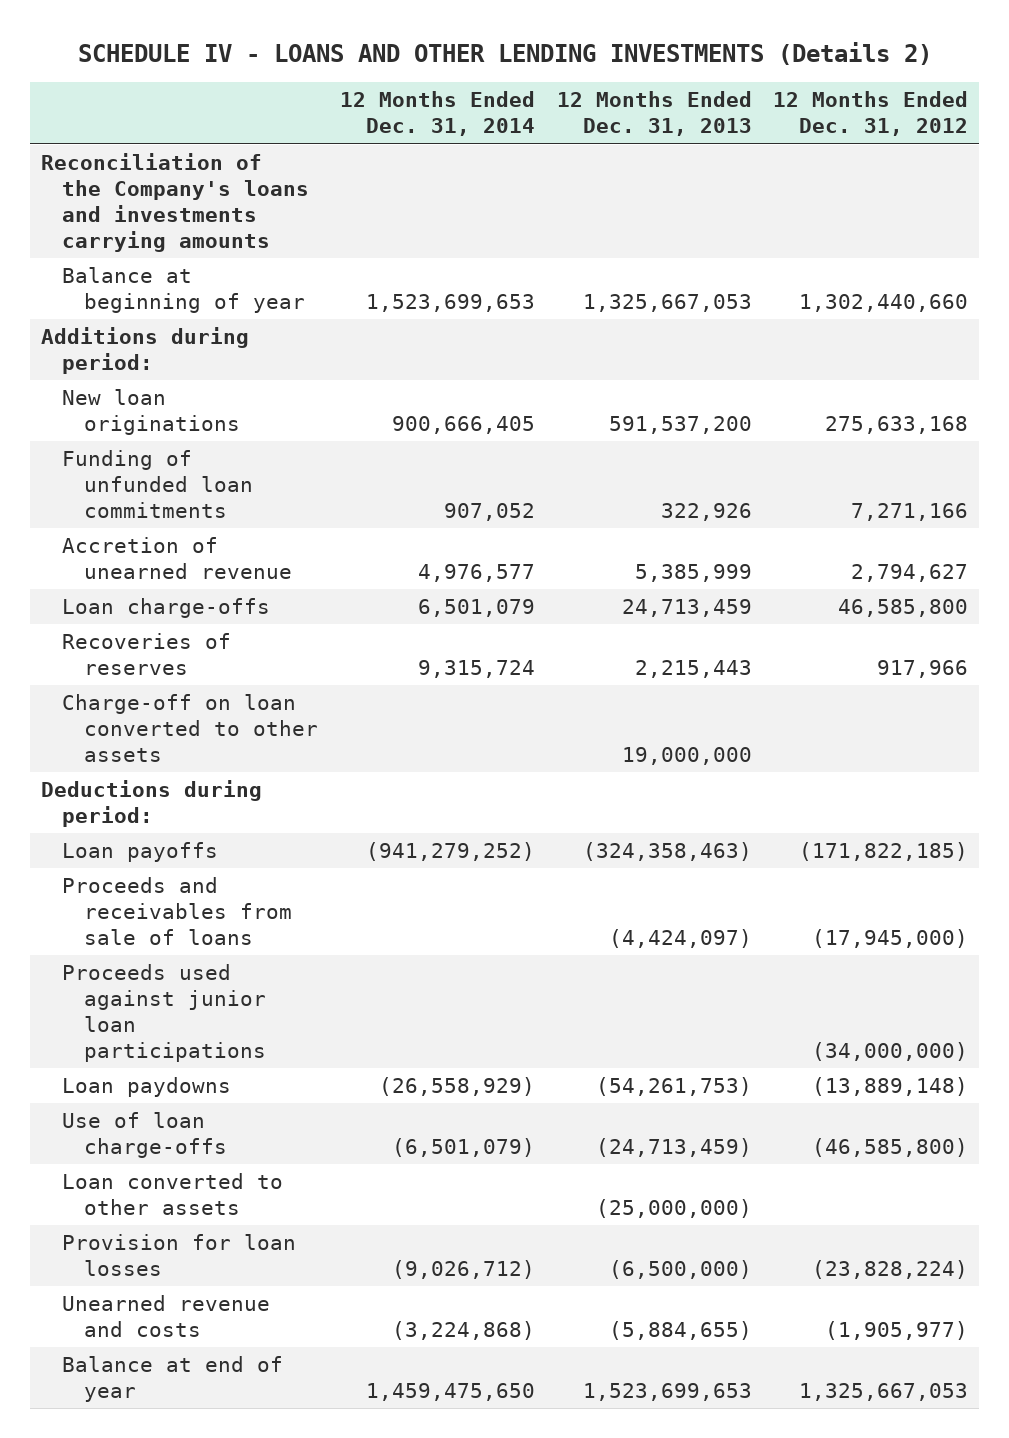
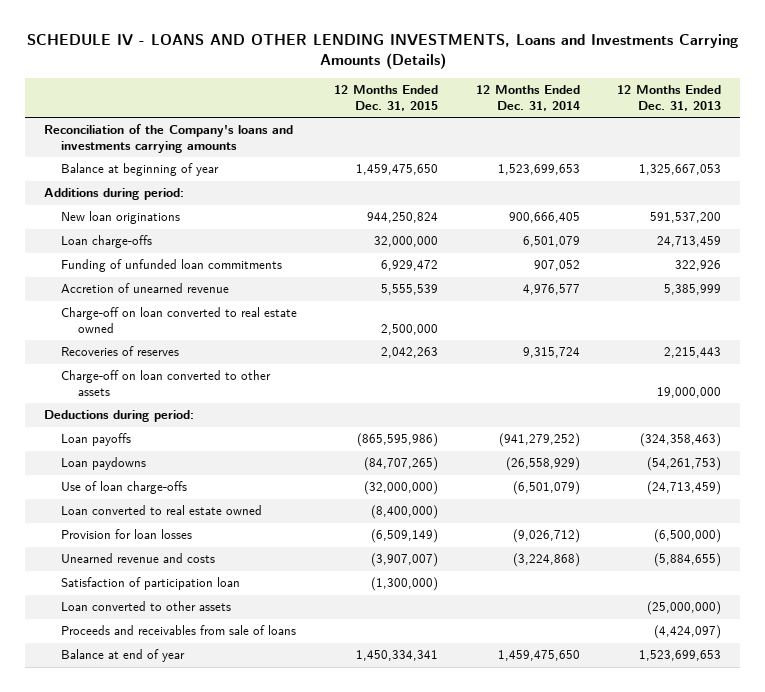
[77,41,932,65] SCHEDULE IV - LOANS AND OTHER LENDING INVESTMENTS (Details 2) -> [26,34,738,70] SCHEDULE IV - LOANS AND OTHER LENDING INVESTMENTS, Loans and Investments Carrying Amounts (Details)
[773,91,969,137] 12 Months Ended Dec. 31, 2012 -> none
none -> [334,85,439,111] 12 Months Ended Dec. 31, 2015
[62,598,271,619] Loan charge-offs -> [61,235,153,249] Loan charge-offs
none -> [61,307,298,334] Charge-off on loan converted to real estate owned
[62,964,266,1062] Proceeds used against junior loan participations -> none
none -> [61,505,263,516] Loan converted to real estate owned
none -> [61,577,241,591] Satisfaction of participation loan
[62,1173,284,1216] Loan converted to other assets -> [61,601,232,612] Loan converted to other assets
[62,877,292,946] Proceeds and receivables from sale of loans -> [61,625,297,636] Proceeds and receivables from sale of loans

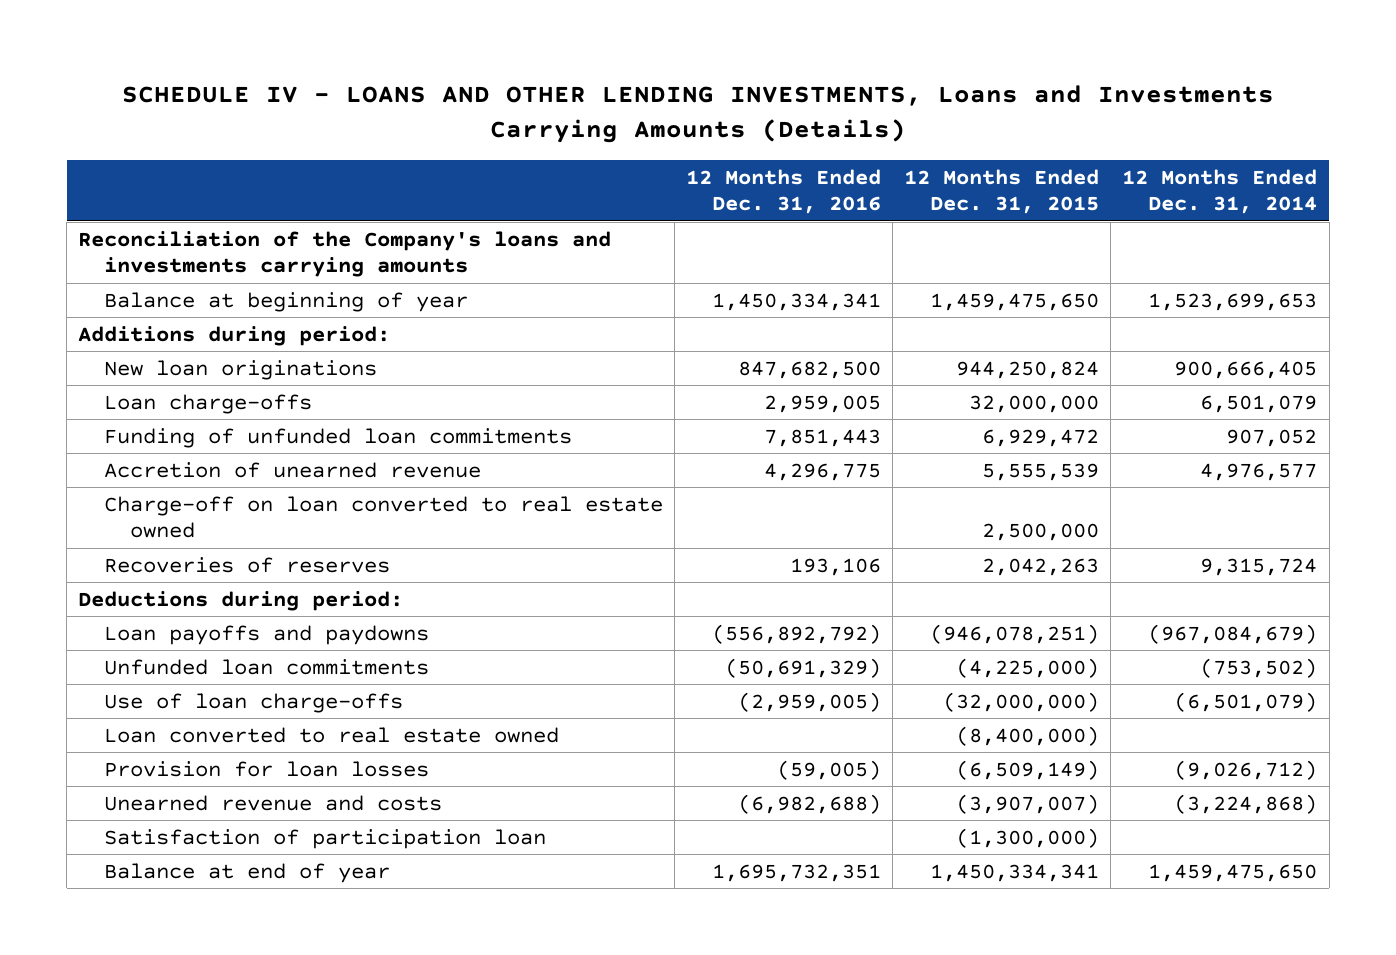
[617,85,722,111] 12 Months Ended Dec. 31, 2013 -> none
none -> [686,168,882,215] 12 Months Ended Dec. 31, 2016
[61,370,272,397] Charge-off on loan converted to other assets -> none
[61,457,147,471] Loan paydowns -> none
[61,433,132,447] Loan payoffs -> [103,624,429,645] Loan payoffs and paydowns
[357,433,439,448] (865,595,986) -> [930,623,1100,644] (946,078,251)
[498,433,580,448] (941,279,252) -> [1148,623,1318,644] (967,084,679)
none -> [103,658,429,675] Unfunded loan commitments
[61,601,232,612] Loan converted to other assets -> none
[61,625,297,636] Proceeds and receivables from sale of loans -> none

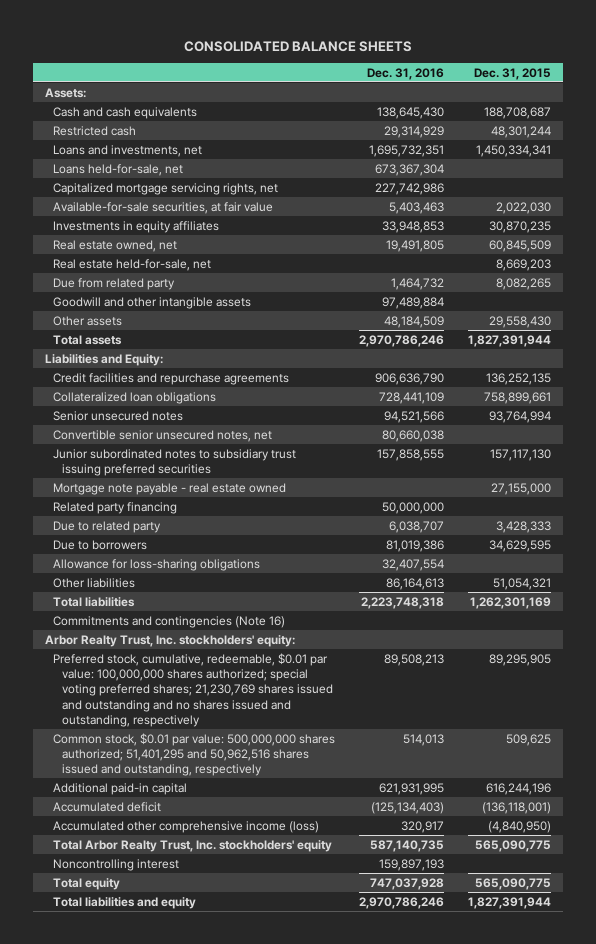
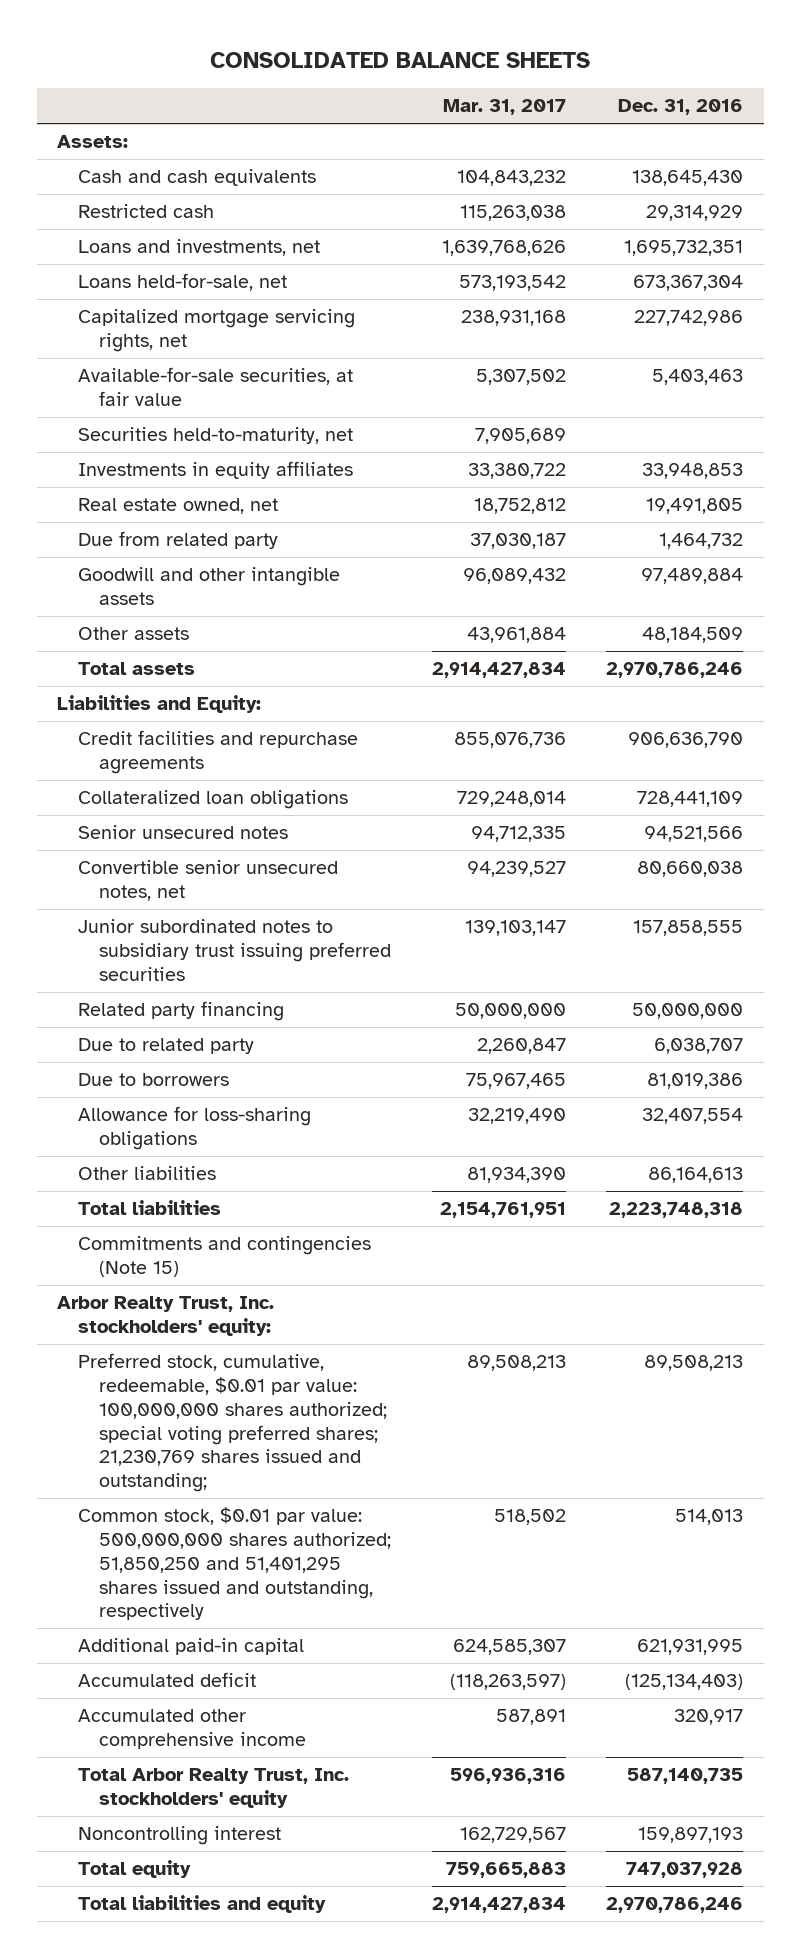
[473,67,551,80] Dec. 31, 2015 -> none
none -> [442,99,566,116] Mar. 31, 2017
none -> [77,427,353,445] Securities held-to-maturity, net
[53,258,212,271] Real estate held-for-sale, net -> none
[53,482,287,495] Mortgage note payable - real estate owned -> none
[53,615,286,628] Commitments and contingencies (Note 16) -> [77,1236,371,1278] Commitments and contingencies (Note 15)
[53,652,333,728] Preferred stock, cumulative, redeemable, $0.01 par value: 100,000,000 shares authorized; special voting preferred shares; 21,230,769 shares issued and outstanding and no shares issued and outstanding, respectively -> [77,1353,387,1493] Preferred stock, cumulative, redeemable, $0.01 par value: 100,000,000 shares authorized; special voting preferred shares; 21,230,769 shares issued and outstanding;
[53,732,336,777] Common stock, $0.01 par value: 500,000,000 shares authorized; 51,401,295 and 50,962,516 shares issued and outstanding, respectively -> [77,1507,391,1621] Common stock, $0.01 par value: 500,000,000 shares authorized; 51,850,250 and 51,401,295 shares issued and outstanding, respectively
[53,820,320,833] Accumulated other comprehensive income (loss) -> [77,1709,306,1750] Accumulated other comprehensive income

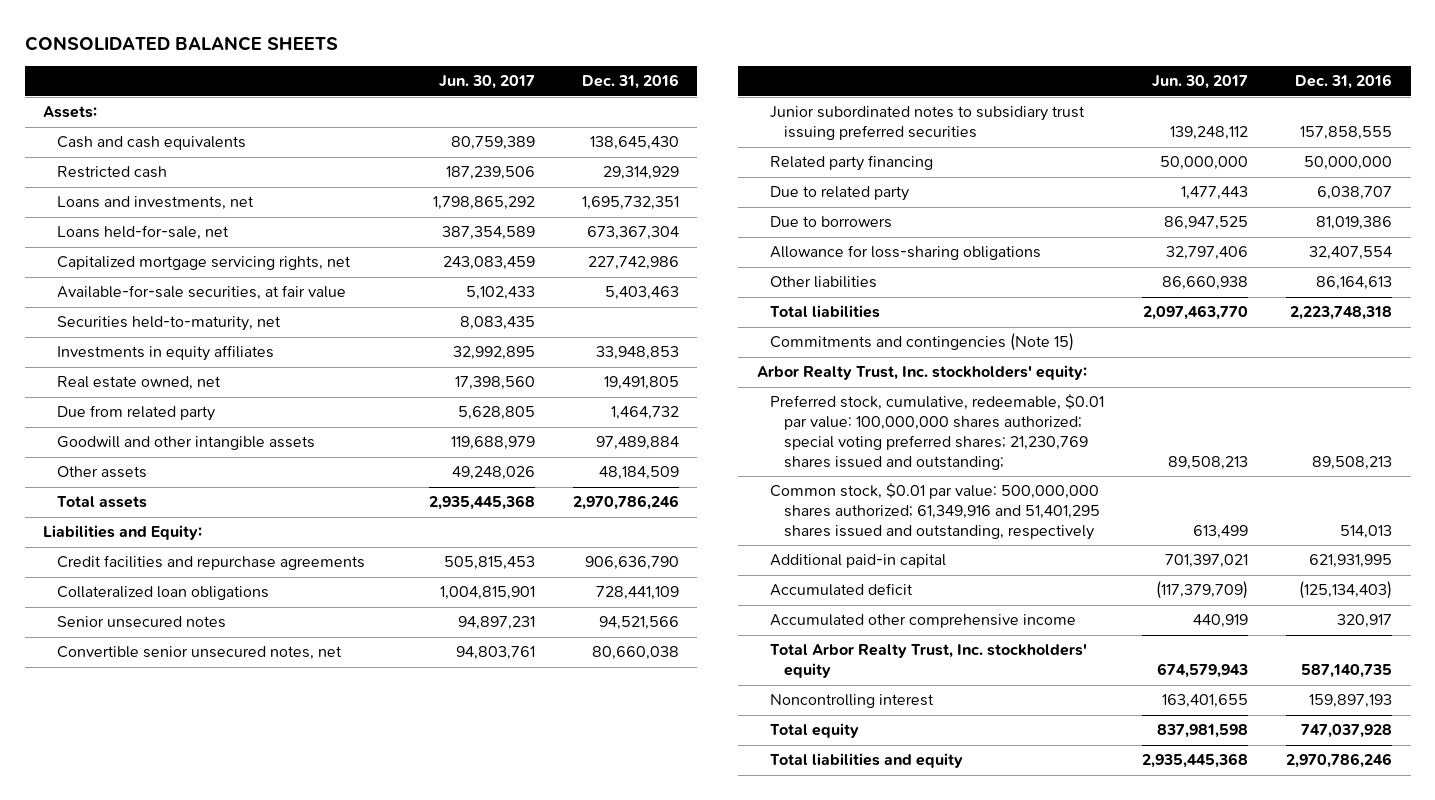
[442,99,566,116] Mar. 31, 2017 -> none
none -> [438,75,535,90] Jun. 30, 2017
[77,1507,391,1621] Common stock, $0.01 par value: 500,000,000 shares authorized; 51,850,250 and 51,401,295 shares issued and outstanding, respectively -> [770,483,1100,540] Common stock, $0.01 par value: 500,000,000 shares authorized; 61,349,916 and 51,401,295 shares issued and outstanding, respectively

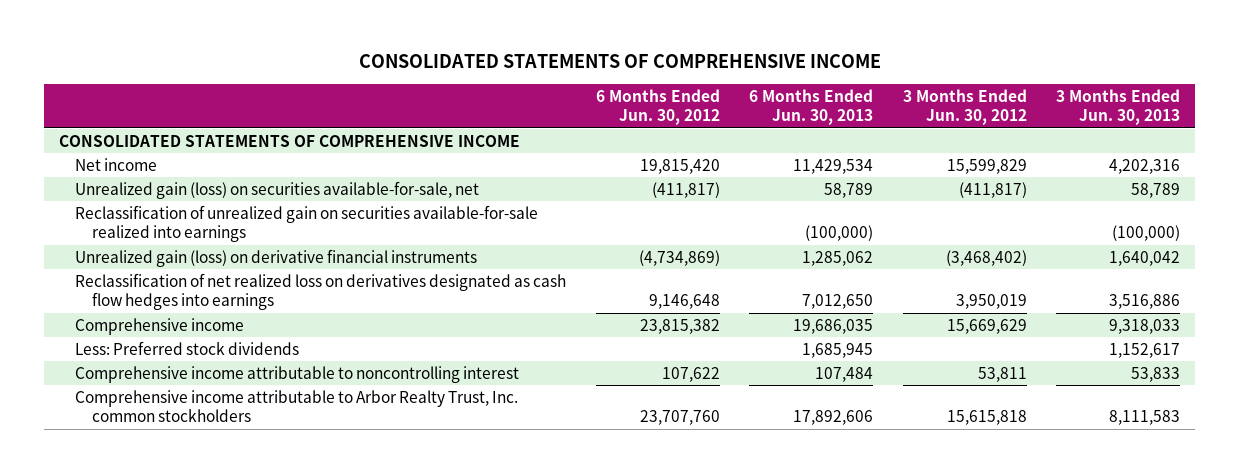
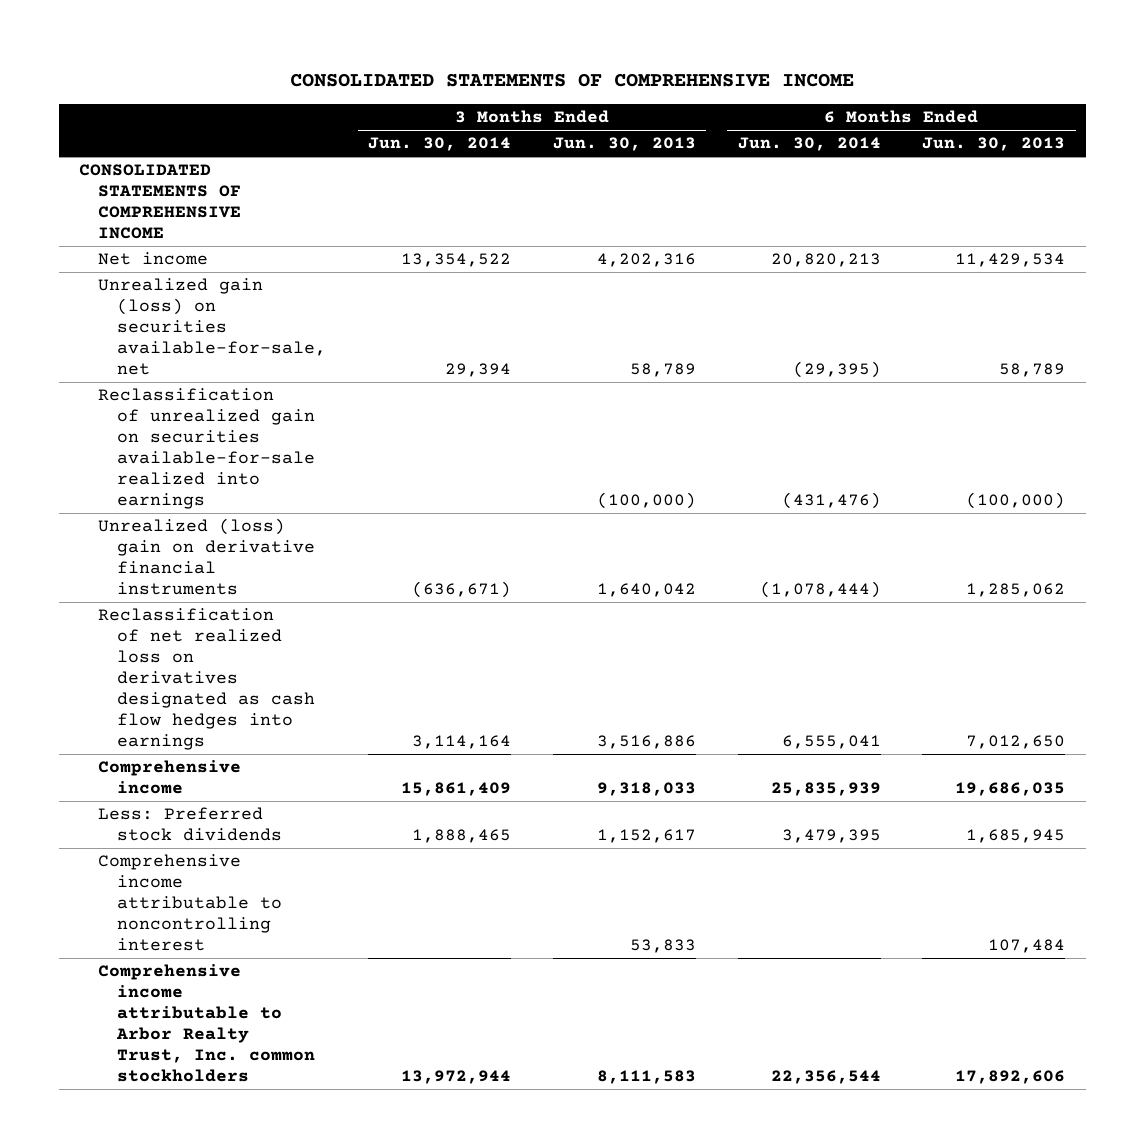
[595,88,720,126] 6 Months Ended Jun. 30, 2012 -> none
[902,88,1027,126] 3 Months Ended Jun. 30, 2012 -> none
none -> [368,137,512,152] Jun. 30, 2014
none -> [737,137,881,152] Jun. 30, 2014
[75,248,478,267] Unrealized gain (loss) on derivative financial instruments -> [98,518,316,596] Unrealized (loss) gain on derivative financial instruments

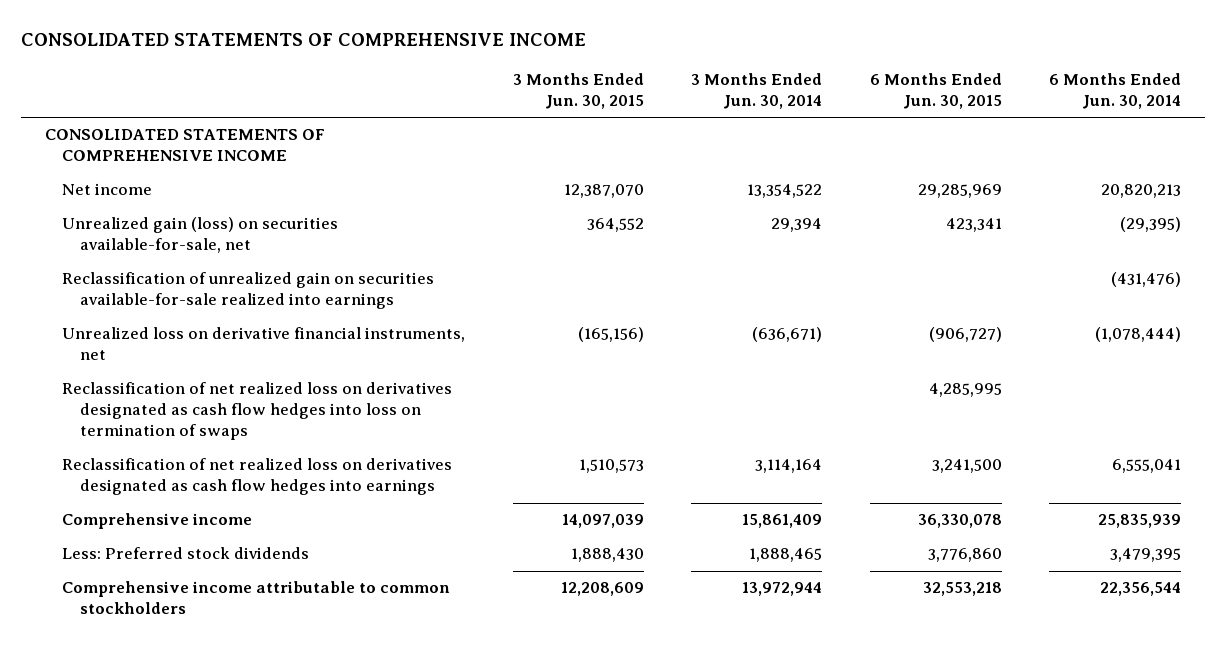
[552,137,696,152] Jun. 30, 2013 -> none
[922,137,1066,152] Jun. 30, 2013 -> none
none -> [512,73,644,110] 3 Months Ended Jun. 30, 2015
none -> [869,73,1002,110] 6 Months Ended Jun. 30, 2015
[98,518,316,596] Unrealized (loss) gain on derivative financial instruments -> [62,327,466,361] Unrealized loss on derivative financial instruments, net
none -> [62,382,453,441] Reclassification of net realized loss on derivatives designated as cash flow hedges into loss on termination of swaps
[98,854,283,952] Comprehensive income attributable to noncontrolling interest -> none
[98,964,316,1083] Comprehensive income attributable to Arbor Realty Trust, Inc. common stockholders -> [62,581,451,615] Comprehensive income attributable to common stockholders

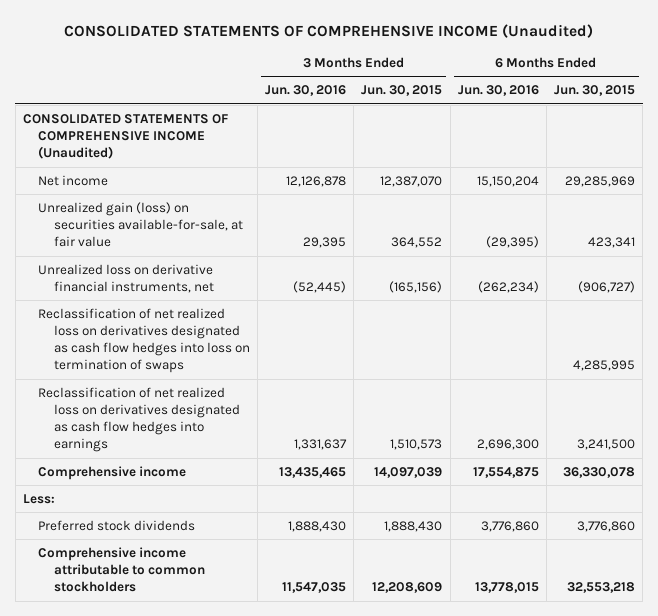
[21,33,587,47] CONSOLIDATED STATEMENTS OF COMPREHENSIVE INCOME -> [63,23,593,38] CONSOLIDATED STATEMENTS OF COMPREHENSIVE INCOME (Unaudited)
[691,73,823,110] 3 Months Ended Jun. 30, 2014 -> none
[1049,73,1182,110] 6 Months Ended Jun. 30, 2014 -> none
none -> [265,85,347,97] Jun. 30, 2016
none -> [457,85,539,97] Jun. 30, 2016
[44,129,325,162] CONSOLIDATED STATEMENTS OF COMPREHENSIVE INCOME -> [22,113,228,160] CONSOLIDATED STATEMENTS OF COMPREHENSIVE INCOME (Unaudited)
[62,272,435,310] Reclassification of unrealized gain on securities available-for-sale realized into earnings -> none
[62,217,339,254] Unrealized gain (loss) on securities available-for-sale, net -> [38,201,243,248] Unrealized gain (loss) on securities available-for-sale, at fair value
none -> [22,493,55,504] Less:
[62,547,310,560] Less: Preferred stock dividends -> [38,519,196,531] Preferred stock dividends

